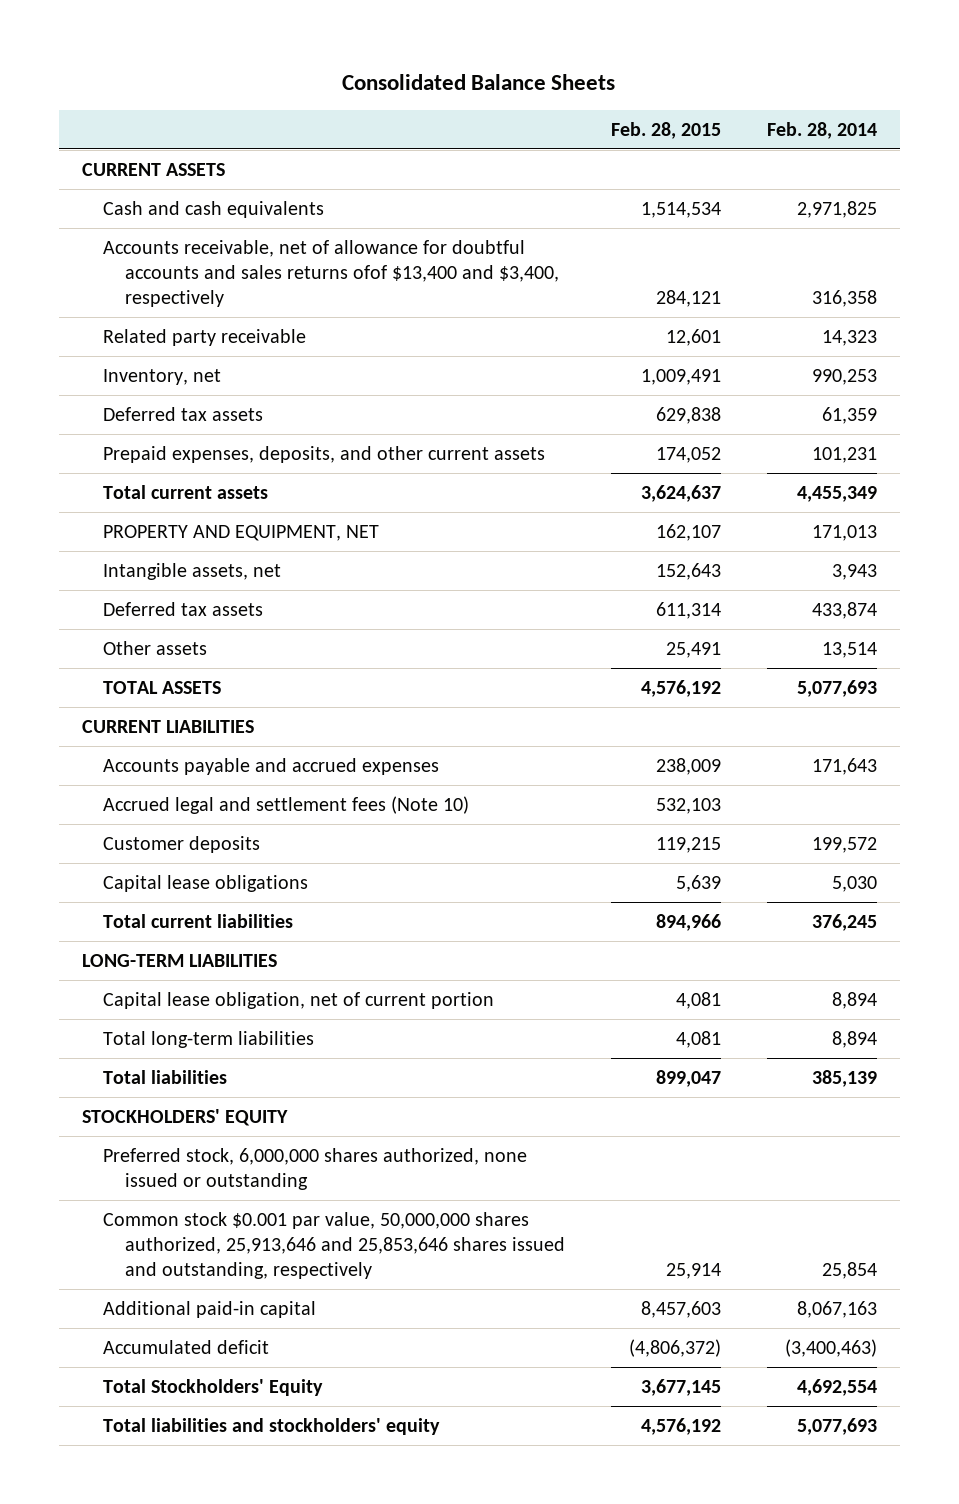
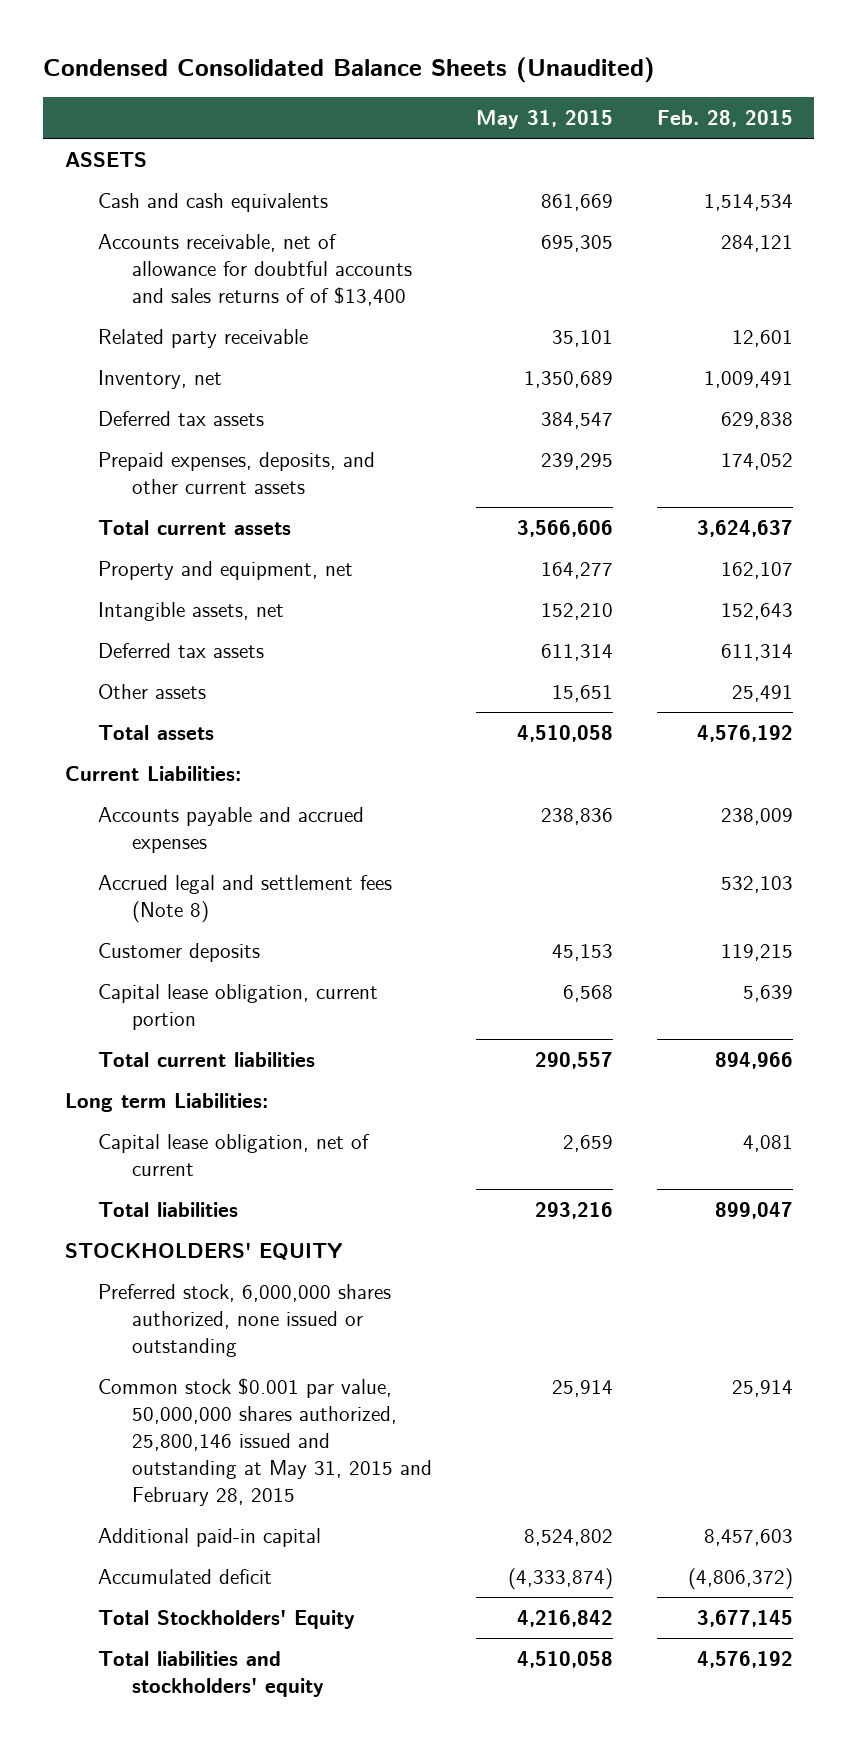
[342,73,616,90] Consolidated Balance Sheets -> [42,56,655,83] Condensed Consolidated Balance Sheets (Unaudited)
[766,121,877,139] Feb. 28, 2014 -> none
none -> [475,109,613,129] May 31, 2015
[81,162,225,176] CURRENT ASSETS -> [64,152,147,168] ASSETS
[103,239,559,308] Accounts receivable, net of allowance for doubtful accounts and sales returns ofof $13,400 and $3,400, respectively -> [98,234,413,307] Accounts receivable, net of allowance for doubtful accounts and sales returns of of $13,400
[103,524,380,541] PROPERTY AND EQUIPMENT, NET -> [98,561,354,581] Property and equipment, net
[103,680,222,694] TOTAL ASSETS -> [98,725,215,741] Total assets
[81,719,254,733] CURRENT LIABILITIES -> [64,766,241,782] Current Liabilities:
[103,795,470,814] Accrued legal and settlement fees (Note 10) -> [98,875,393,924] Accrued legal and settlement fees (Note 8)
[103,874,309,892] Capital lease obligations -> [98,984,379,1031] Capital lease obligation, current portion
[103,1030,315,1048] Total long-term liabilities -> none
[81,953,277,967] LONG-TERM LIABILITIES -> [64,1093,268,1113] Long term Liabilities:
[103,991,495,1009] Capital lease obligation, net of current portion -> [98,1134,371,1177] Capital lease obligation, net of current
[103,1211,565,1280] Common stock $0.001 par value, 50,000,000 shares authorized, 25,913,646 and 25,853,646 shares issued and outstanding, respectively -> [98,1378,433,1507] Common stock $0.001 par value, 50,000,000 shares authorized, 25,800,146 issued and outstanding at May 31, 2015 and February 28, 2015

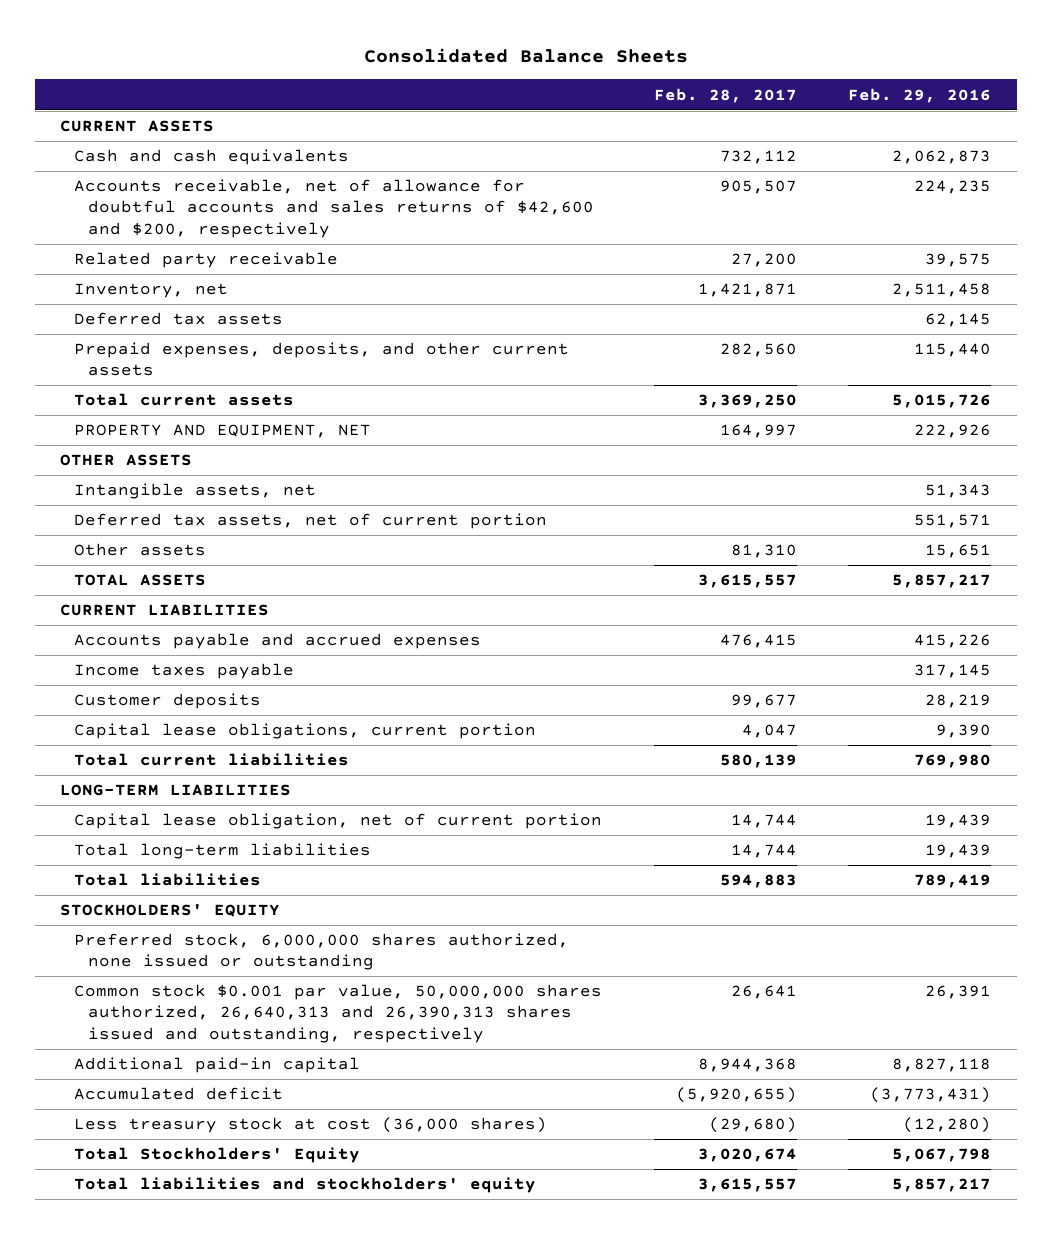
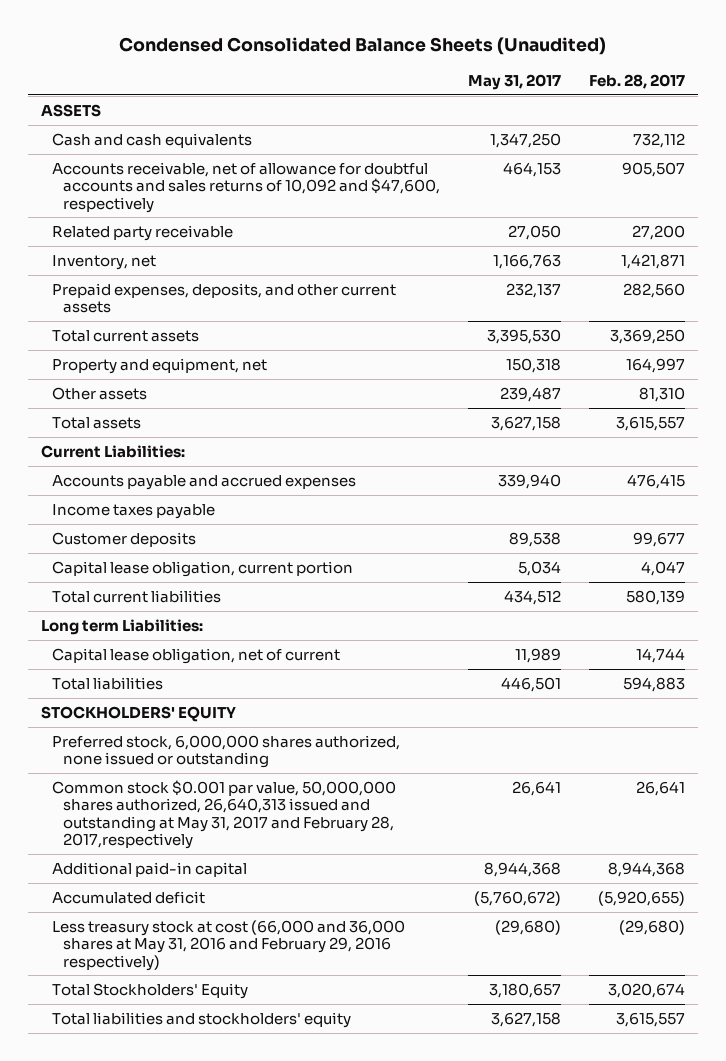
[363,47,688,63] Consolidated Balance Sheets -> [119,37,607,56] Condensed Consolidated Balance Sheets (Unaudited)
[848,87,992,103] Feb. 29, 2016 -> none
none -> [467,74,561,91] May 31, 2017
[60,120,215,133] CURRENT ASSETS -> [41,103,102,117] ASSETS
[74,179,595,238] Accounts receivable, net of allowance for doubtful accounts and sales returns of $42,600 and $200, respectively -> [52,161,441,213] Accounts receivable, net of allowance for doubtful accounts and sales returns of 10,092 and $47,600, respectively
[74,312,284,326] Deferred tax assets -> none
[60,454,193,467] OTHER ASSETS -> none
[74,483,317,500] Intangible assets, net -> none
[74,513,548,530] Deferred tax assets, net of current portion -> none
[74,424,372,439] PROPERTY AND EQUIPMENT, NET -> [52,357,268,374] Property and equipment, net
[74,574,207,587] TOTAL ASSETS -> [52,416,142,429] Total assets
[60,604,270,617] CURRENT LIABILITIES -> [41,444,186,458] Current Liabilities:
[74,723,537,740] Capital lease obligations, current portion -> [52,560,354,577] Capital lease obligation, current portion
[74,843,372,860] Total long-term liabilities -> none
[60,784,292,797] LONG-TERM LIABILITIES -> [41,618,204,635] Long term Liabilities:
[74,813,603,830] Capital lease obligation, net of current portion -> [52,647,341,664] Capital lease obligation, net of current
[74,984,603,1043] Common stock $0.001 par value, 50,000,000 shares authorized, 26,640,313 and 26,390,313 shares issued and outstanding, respectively -> [52,779,397,849] Common stock $0.001 par value, 50,000,000 shares authorized, 26,640,313 issued and outstanding at May 31, 2017 and February 28, 2017,respectively
[74,1117,548,1134] Less treasury stock at cost (36,000 shares) -> [52,919,406,971] Less treasury stock at cost (66,000 and 36,000 shares at May 31, 2016 and February 29, 2016 respectively)

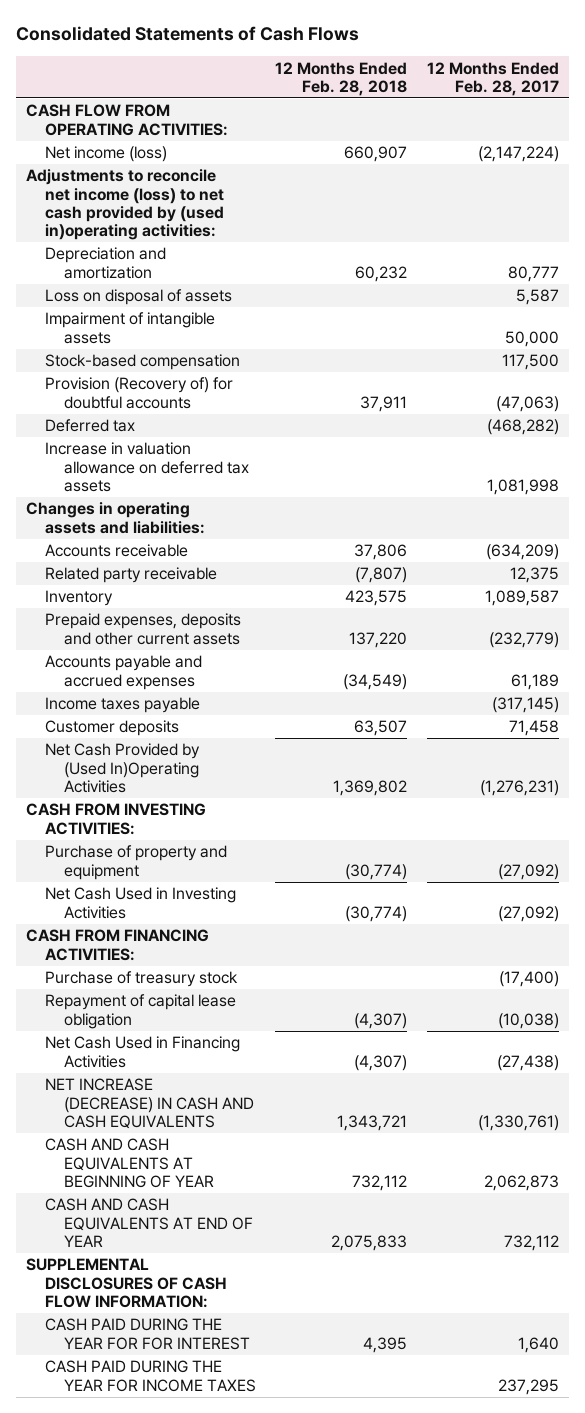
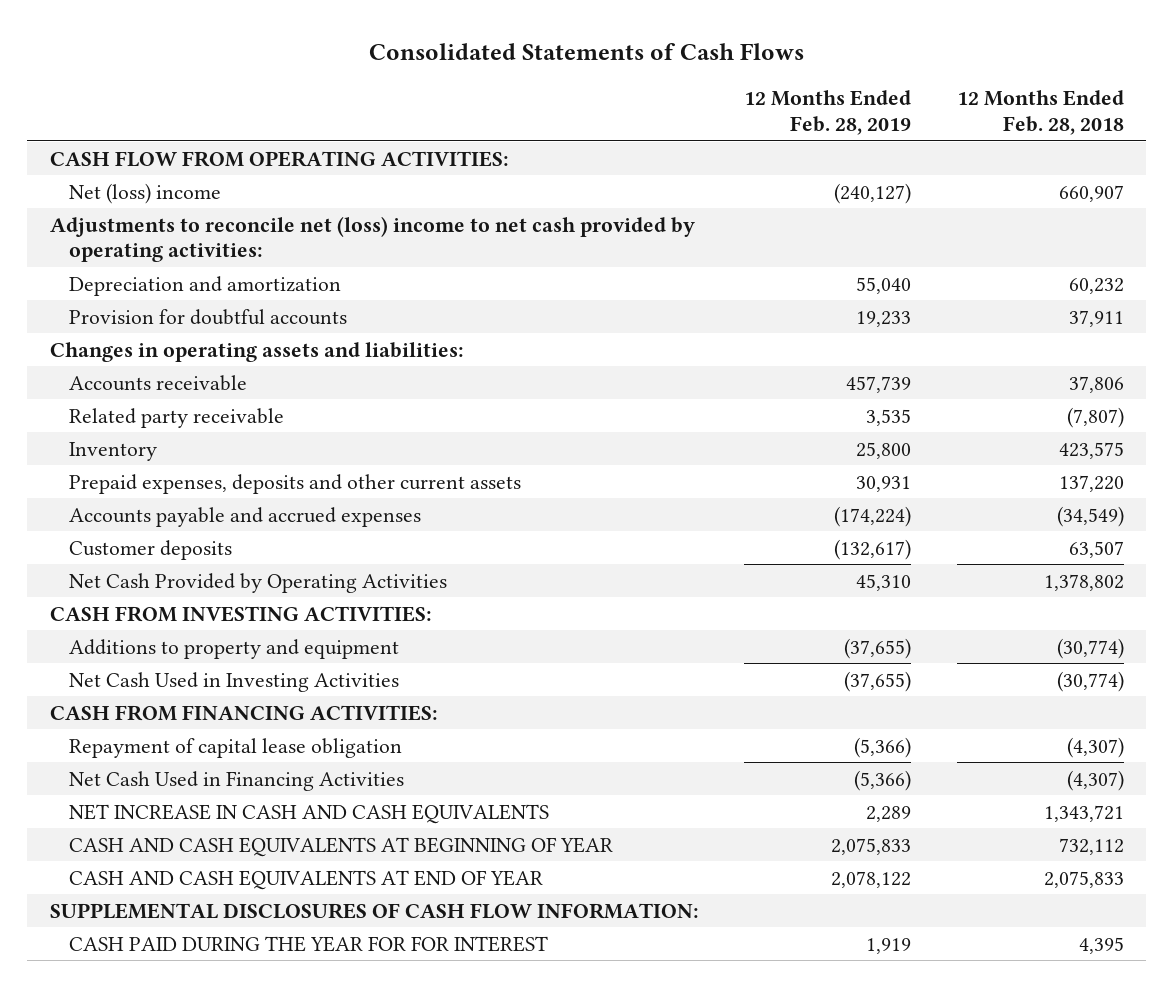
[426,61,559,96] 12 Months Ended Feb. 28, 2017 -> none
none -> [744,90,912,135] 12 Months Ended Feb. 28, 2019
[44,146,167,163] Net income (loss) -> [69,182,222,204] Net (loss) income
[25,169,224,241] Adjustments to reconcile net income (loss) to net cash provided by (used in)operating activities: -> [49,215,695,263] Adjustments to reconcile net (loss) income to net cash provided by operating activities:
[44,289,232,306] Loss on disposal of assets -> none
[44,312,215,344] Impairment of intangible assets -> none
[44,354,240,371] Stock-based compensation -> none
[44,419,135,433] Deferred tax -> none
[44,442,249,492] Increase in valuation allowance on deferred tax assets -> none
[44,377,233,409] Provision (Recovery of) for doubtful accounts -> [69,308,348,325] Provision for doubtful accounts
[44,697,200,714] Income taxes payable -> none
[44,743,200,793] Net Cash Provided by (Used In)Operating Activities -> [69,572,448,593] Net Cash Provided by Operating Activities
[333,779,408,796] 1,369,802 -> [1043,573,1124,591] 1,378,802
[44,845,227,880] Purchase of property and equipment -> [69,638,400,659] Additions to property and equipment
[44,971,238,988] Purchase of treasury stock -> none
[44,1078,254,1129] NET INCREASE (DECREASE) IN CASH AND CASH EQUIVALENTS -> [69,803,550,824] NET INCREASE IN CASH AND CASH EQUIVALENTS
[44,1360,256,1392] CASH PAID DURING THE YEAR FOR INCOME TAXES -> none

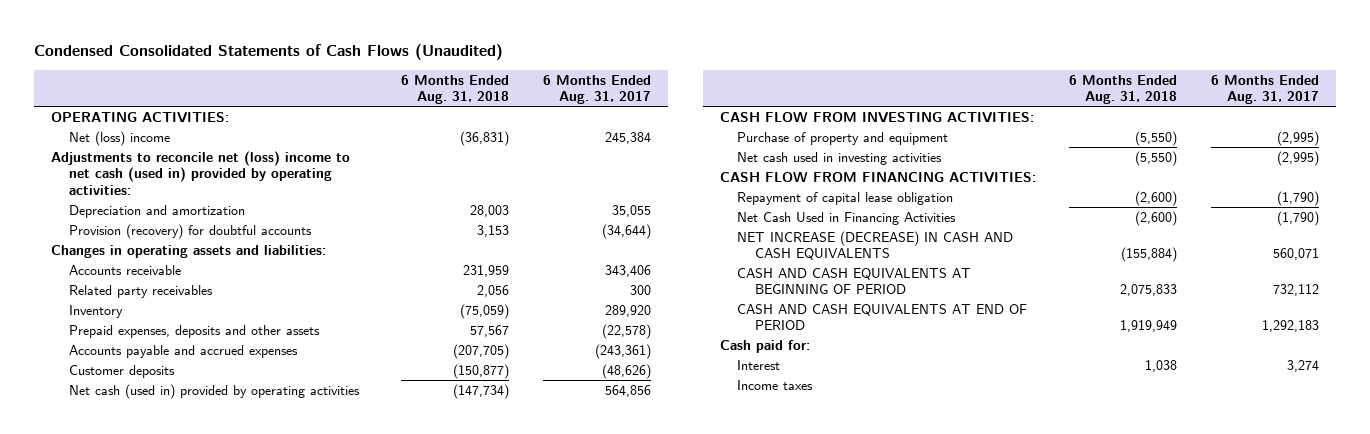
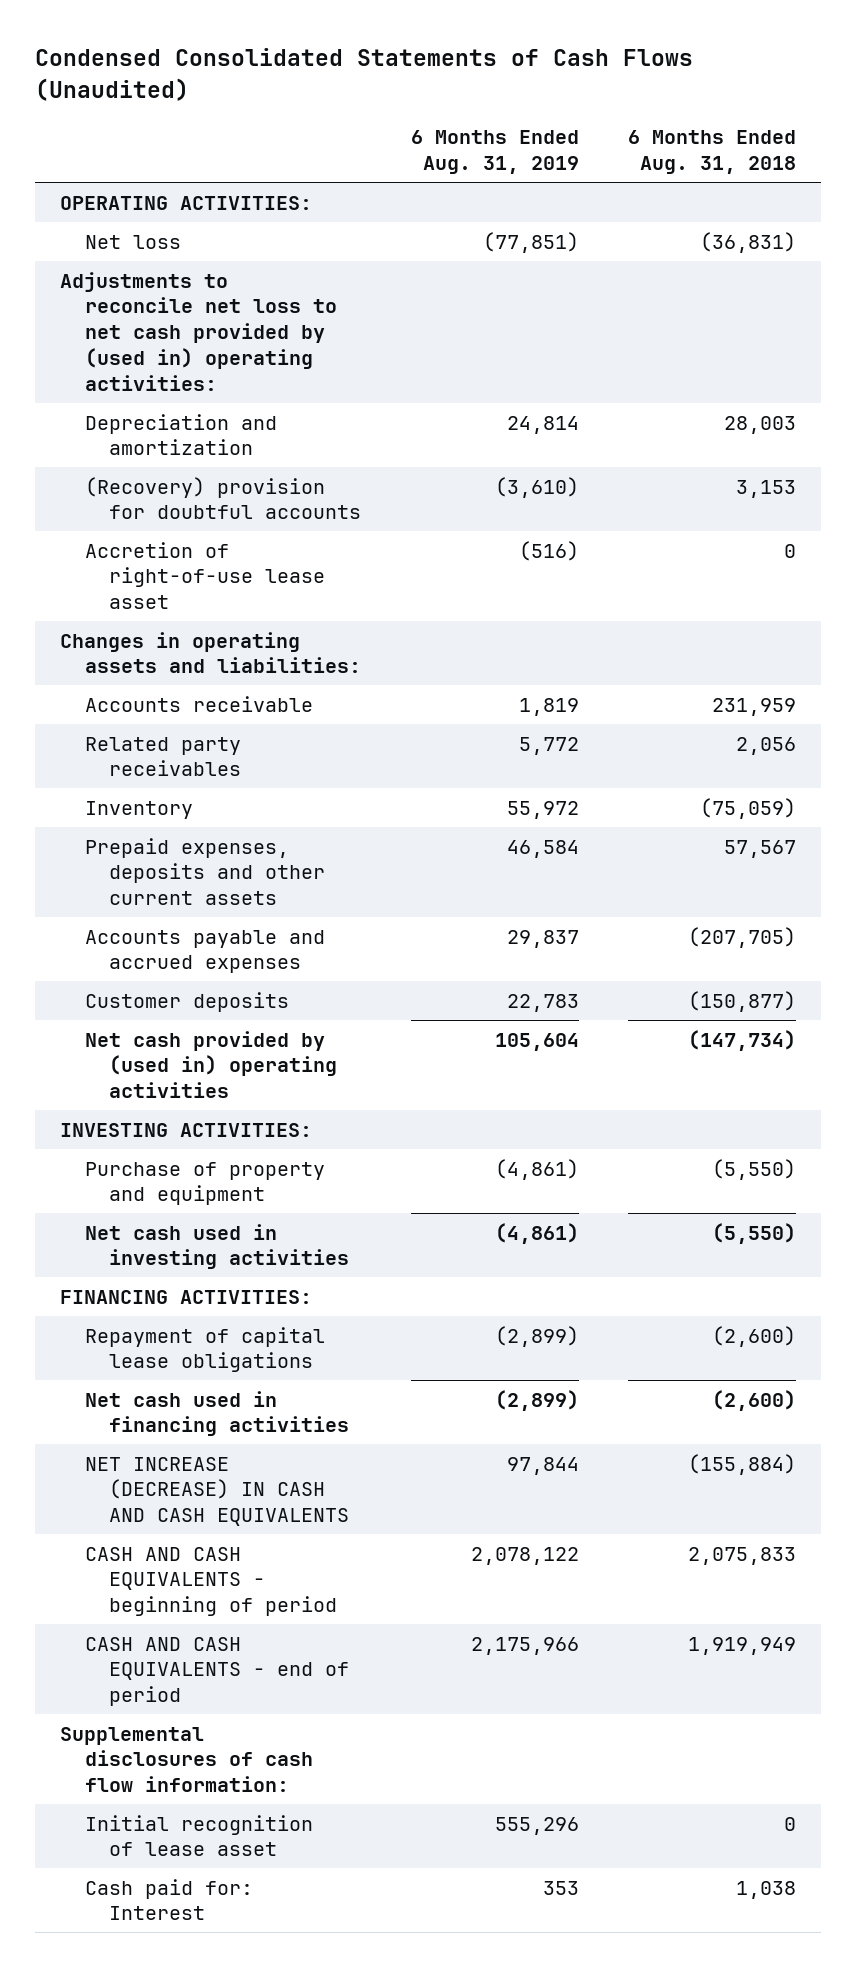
[542,74,651,105] 6 Months Ended Aug. 31, 2017 -> none
none -> [410,130,579,175] 6 Months Ended Aug. 31, 2019
[68,130,170,146] Net (loss) income -> [84,234,181,249] Net loss
[50,150,350,195] Adjustments to reconcile net (loss) income to net cash (used in) provided by operating activities: -> [59,271,337,391] Adjustments to reconcile net loss to net cash provided by (used in) operating activities:
[68,223,312,239] Provision (recovery) for doubtful accounts -> [84,476,362,520] (Recovery) provision for doubtful accounts
none -> [84,541,326,610] Accretion of right-of-use lease asset
[68,324,320,338] Prepaid expenses, deposits and other assets -> [84,837,326,906] Prepaid expenses, deposits and other current assets
[68,383,360,399] Net cash (used in) provided by operating activities -> [84,1030,338,1099] Net cash provided by (used in) operating activities
[719,111,1034,123] CASH FLOW FROM INVESTING ACTIVITIES: -> [59,1122,312,1137] INVESTING ACTIVITIES:
[719,171,1036,183] CASH FLOW FROM FINANCING ACTIVITIES: -> [59,1289,312,1304] FINANCING ACTIVITIES:
[737,191,954,205] Repayment of capital lease obligation -> [84,1326,325,1373] Repayment of capital lease obligations
[737,211,957,225] Net Cash Used in Financing Activities -> [84,1390,350,1437] Net cash used in financing activities
[719,339,810,353] Cash paid for: -> none
[737,379,814,390] Income taxes -> none
[737,267,972,295] CASH AND CASH EQUIVALENTS AT BEGINNING OF PERIOD -> [84,1546,338,1617] CASH AND CASH EQUIVALENTS - beginning of period
[737,303,1028,331] CASH AND CASH EQUIVALENTS AT END OF PERIOD -> [84,1636,350,1707] CASH AND CASH EQUIVALENTS - end of period
none -> [59,1726,313,1793] Supplemental disclosures of cash flow information:
none -> [84,1814,313,1857] Initial recognition of lease asset
[737,359,781,370] Interest -> [84,1878,253,1921] Cash paid for: Interest

